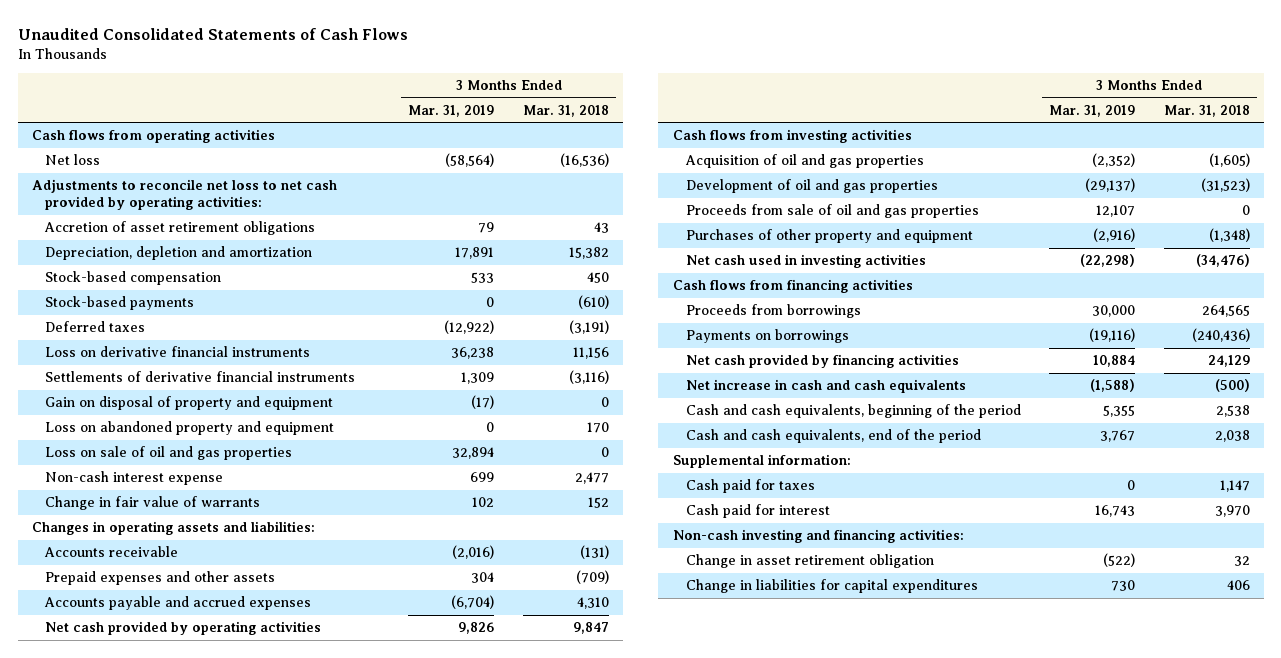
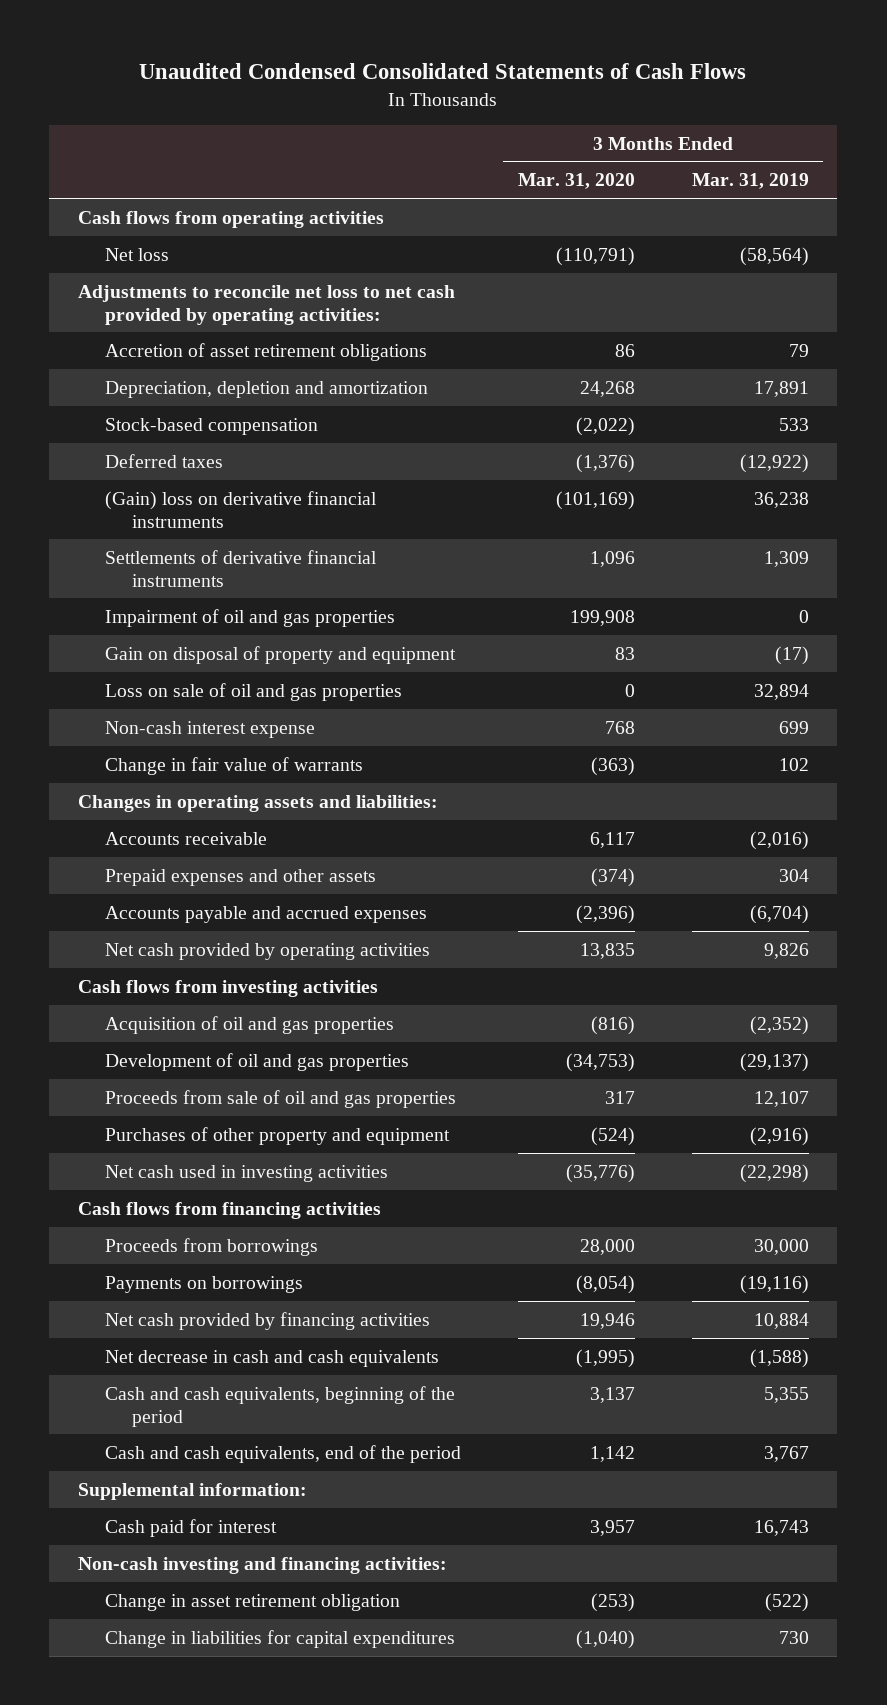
[17,27,408,40] Unaudited Consolidated Statements of Cash Flows -> [139,63,747,80] Unaudited Condensed Consolidated Statements of Cash Flows
[522,104,609,117] Mar. 31, 2018 -> none
none -> [517,173,635,190] Mar. 31, 2020
[45,296,195,311] Stock-based payments -> none
[45,346,311,358] Loss on derivative financial instruments -> [104,490,377,528] (Gain) loss on derivative financial instruments
none -> [104,608,395,627] Impairment of oil and gas properties
[45,421,335,436] Loss on abandoned property and equipment -> none
[685,379,966,394] Net increase in cash and cash equivalents -> [104,1349,439,1367] Net decrease in cash and cash equivalents
[685,479,815,494] Cash paid for taxes -> none

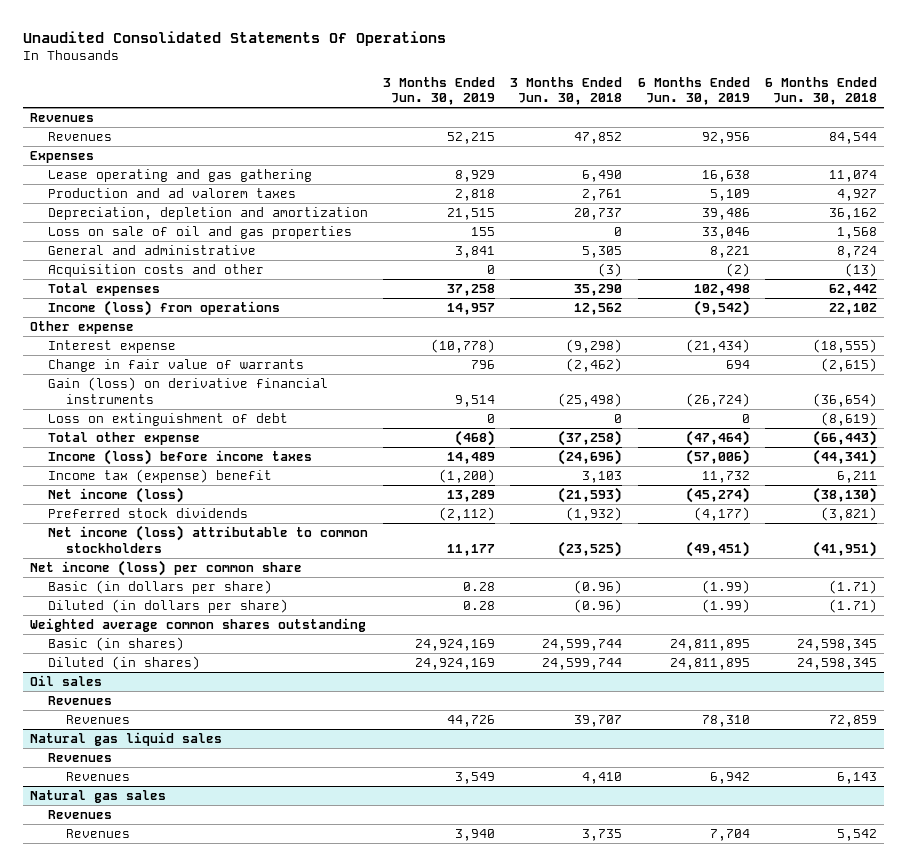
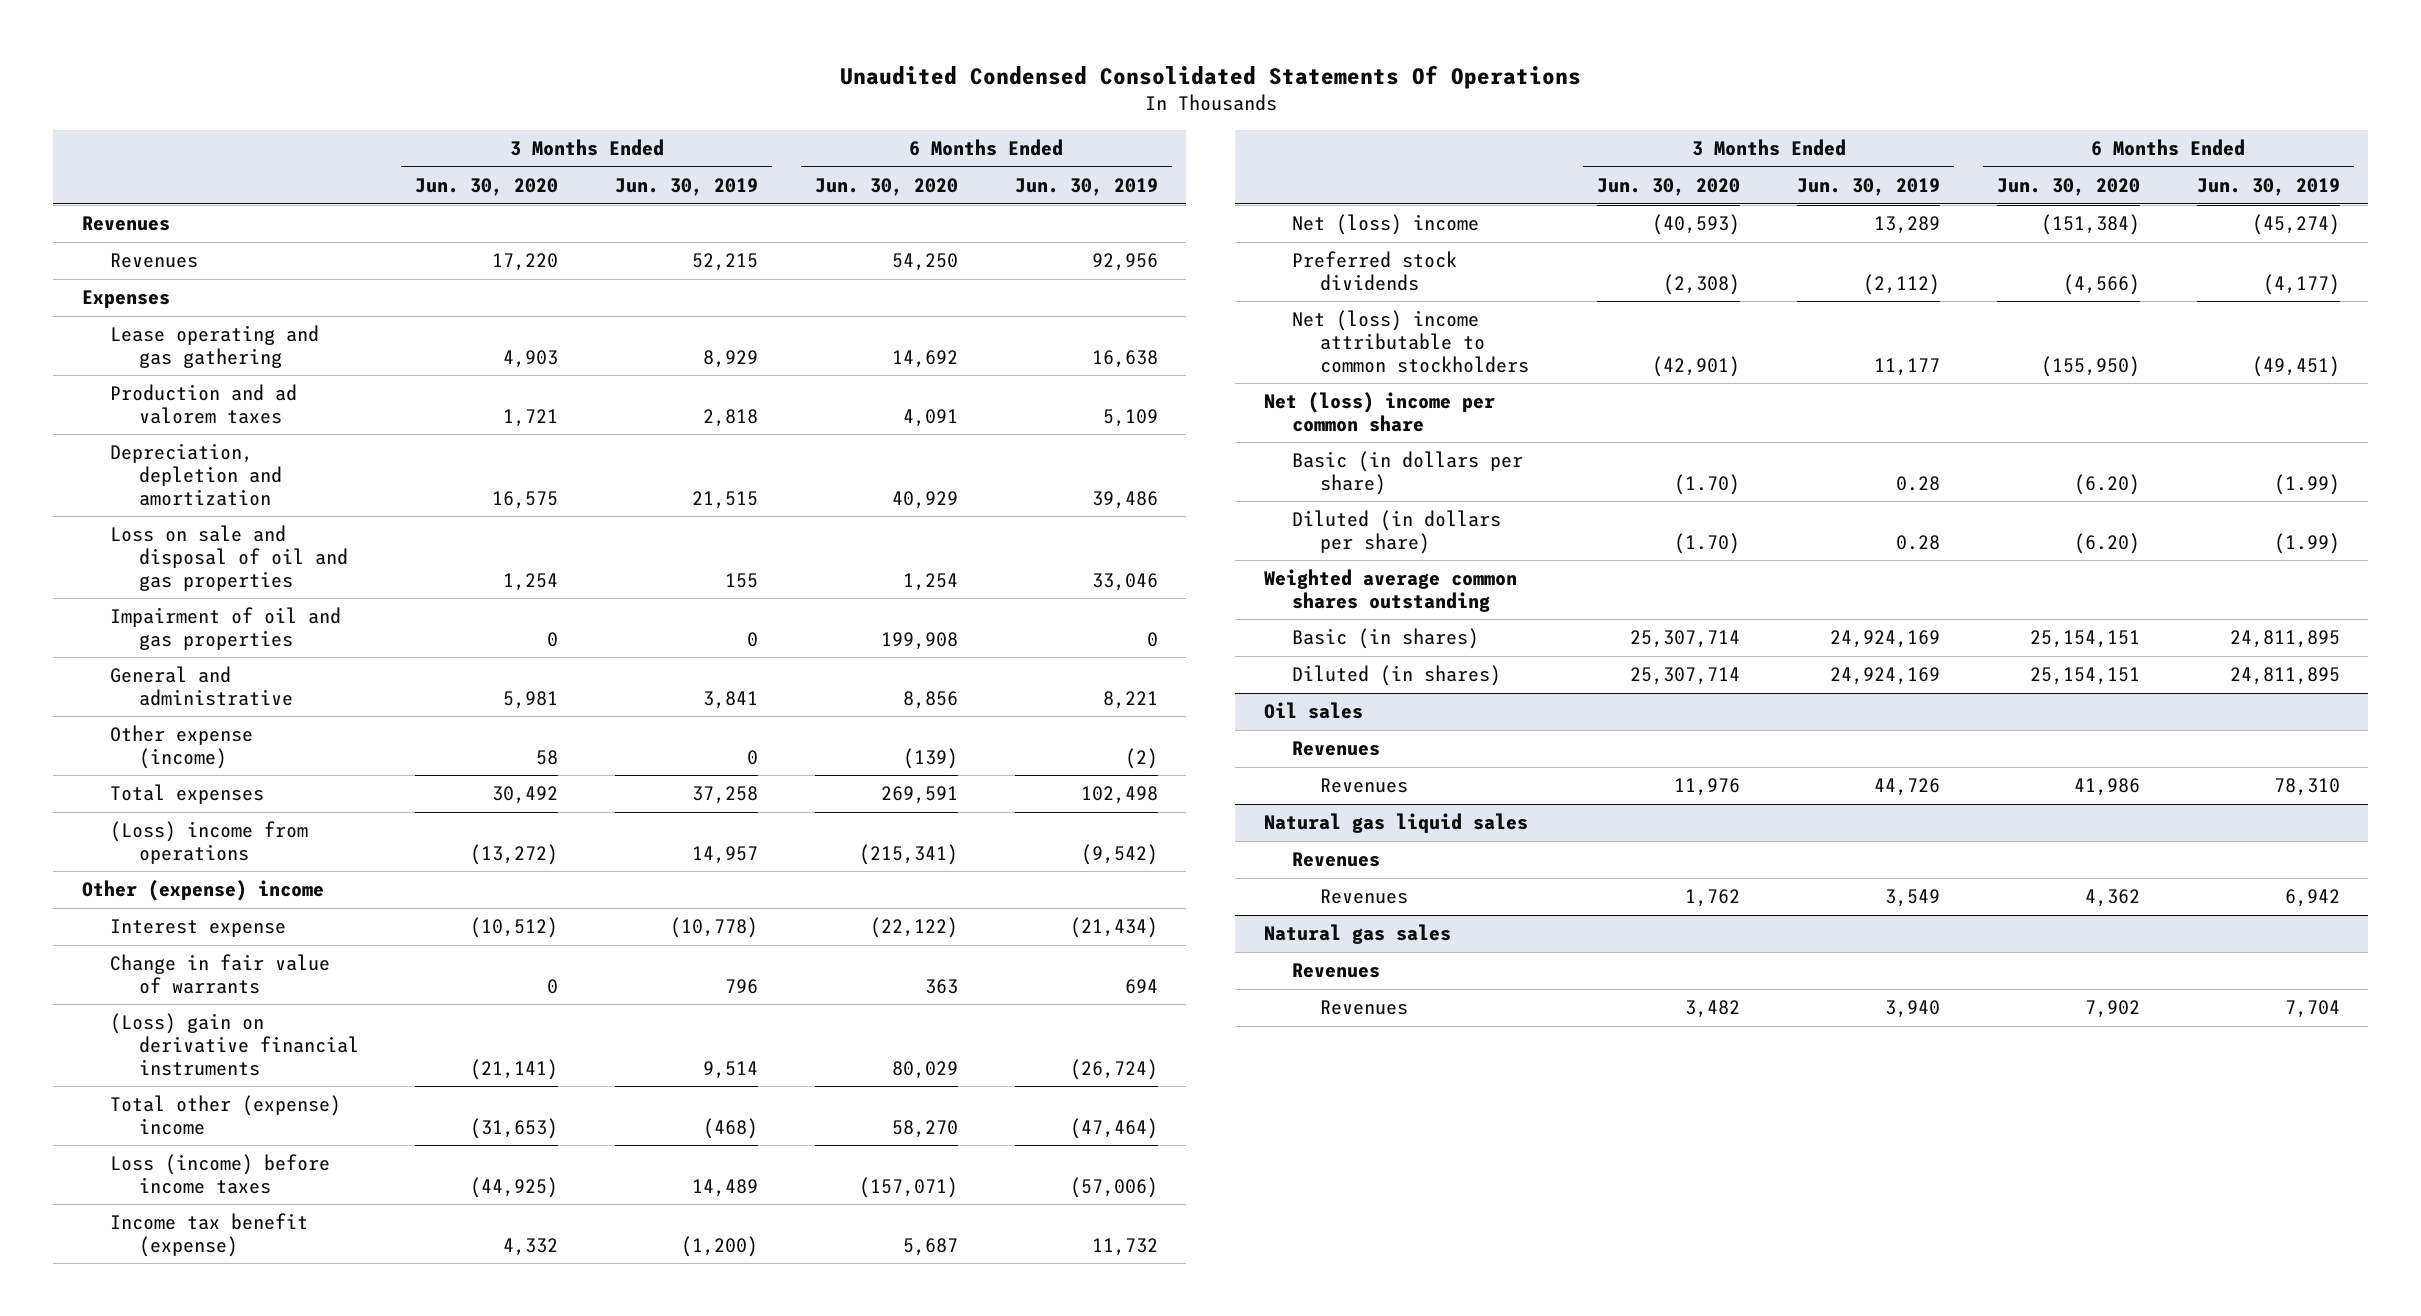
[22,30,446,46] Unaudited Consolidated Statements Of Operations -> [839,64,1581,89] Unaudited Condensed Consolidated Statements Of Operations
[510,76,623,106] 3 Months Ended Jun. 30, 2018 -> none
[764,76,877,106] 6 Months Ended Jun. 30, 2018 -> none
none -> [415,178,559,197] Jun. 30, 2020
none -> [814,178,958,197] Jun. 30, 2020
[48,226,353,240] Loss on sale of oil and gas properties -> [110,525,348,591] Loss on sale and disposal of oil and gas properties
none -> [110,607,342,650] Impairment of oil and gas properties
[48,264,265,278] Acquisition costs and other -> [110,725,254,769] Other expense (income)
[48,300,281,317] Income (loss) from operations -> [110,821,309,864] (Loss) income from operations
[30,321,135,335] Other expense -> [81,880,324,902] Other (expense) income
[48,413,289,427] Loss on extinguishment of debt -> none
[48,377,329,404] Gain (loss) on derivative financial instruments -> [110,1013,359,1076] (Loss) gain on derivative financial instruments
[48,432,201,446] Total other expense -> [110,1095,342,1135] Total other (expense) income
[48,449,313,466] Income (loss) before income taxes -> [110,1154,331,1194] Loss (income) before income taxes
[48,469,273,484] Income tax (expense) benefit -> [110,1213,309,1257] Income tax benefit (expense)
[48,487,185,504] Net income (loss) -> [1292,214,1480,236] Net (loss) income
[48,525,369,553] Net income (loss) attributable to common stockholders -> [1292,310,1530,373] Net (loss) income attributable to common stockholders
[30,560,303,577] Net income (loss) per common share -> [1263,392,1495,432] Net (loss) income per common share

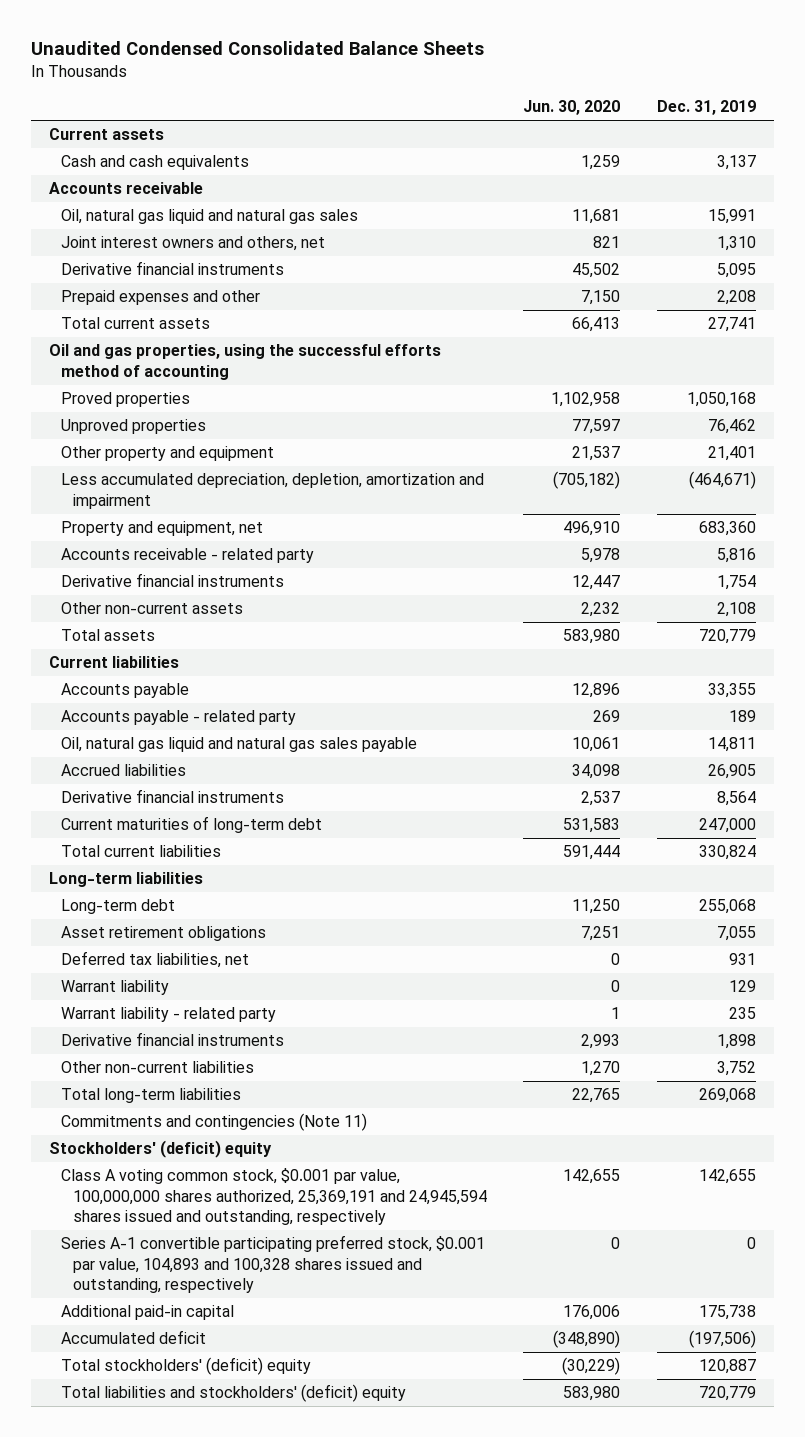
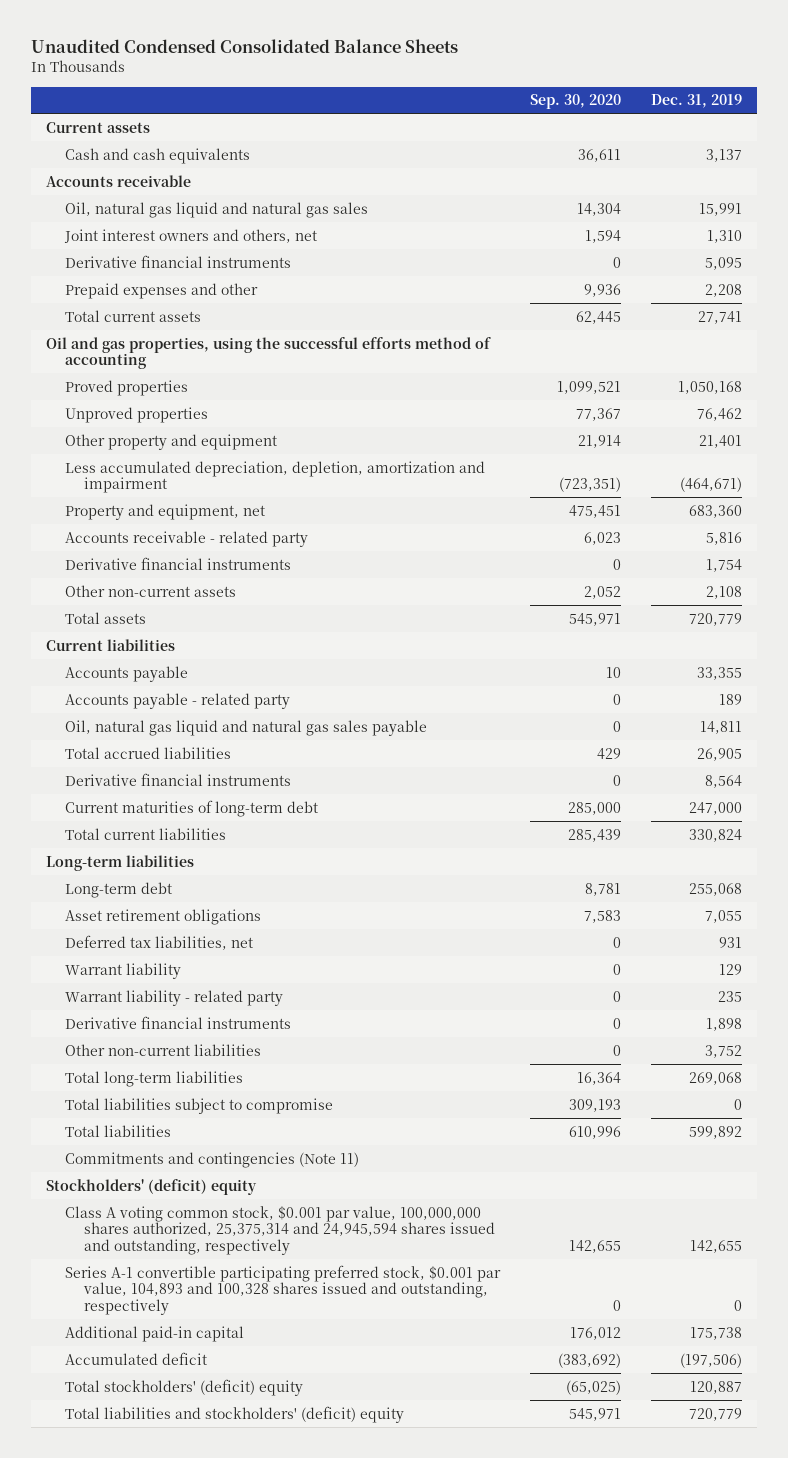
[523,100,621,116] Jun. 30, 2020 -> none
none -> [529,94,621,110] Sep. 30, 2020
[60,764,186,777] Accrued liabilities -> [65,746,232,759] Total accrued liabilities
none -> [65,1097,334,1114] Total liabilities subject to compromise
none -> [65,1124,172,1137] Total liabilities
[60,1168,487,1226] Class A voting common stock, $0.001 par value, 100,000,000 shares authorized, 25,369,191 and 24,945,594 shares issued and outstanding, respectively -> [65,1205,495,1255] Class A voting common stock, $0.001 par value, 100,000,000 shares authorized, 25,375,314 and 24,945,594 shares issued and outstanding, respectively

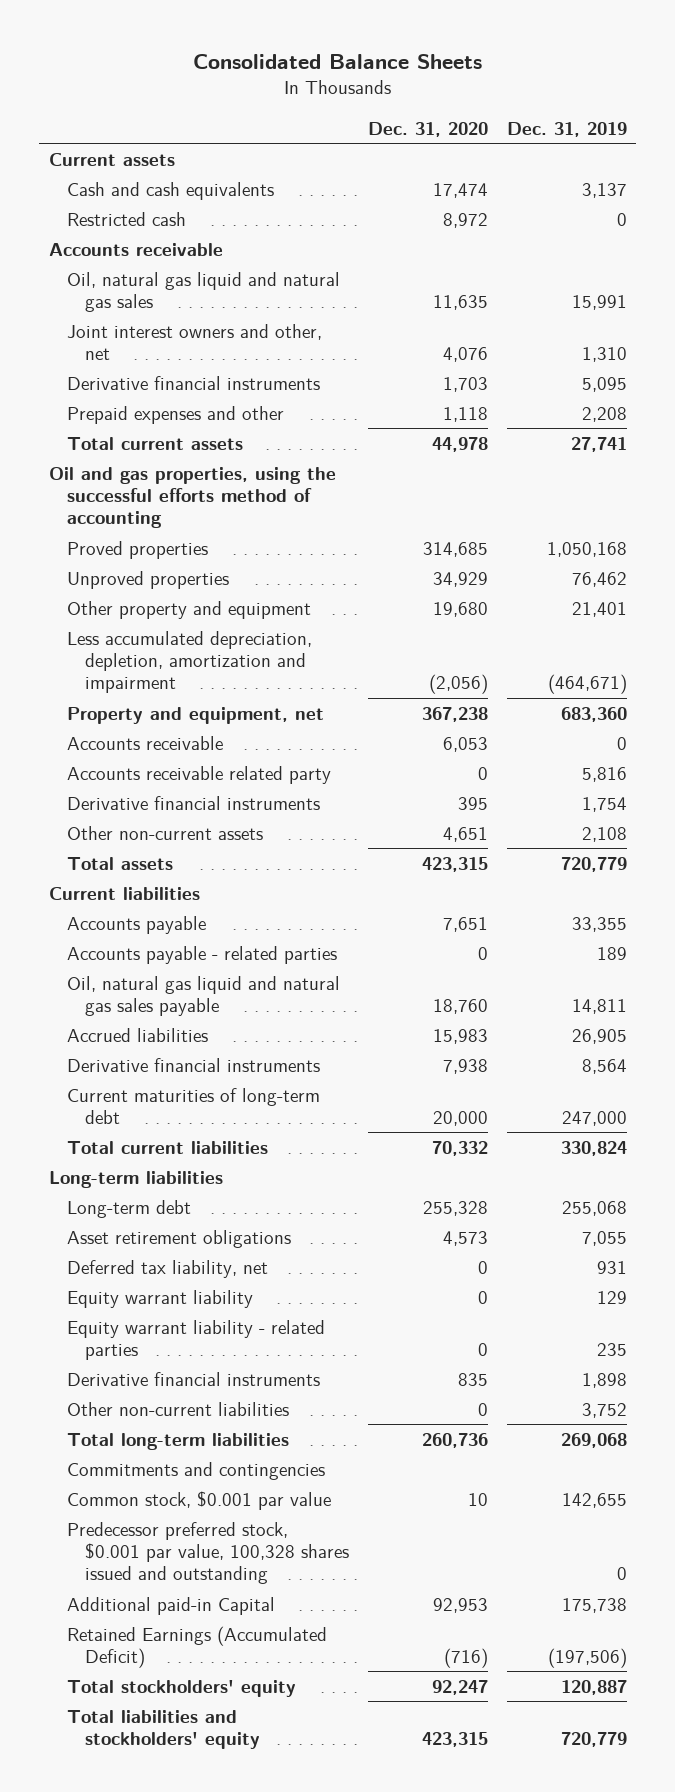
[31,39,459,54] Unaudited Condensed Consolidated Balance Sheets -> [192,53,482,69] Consolidated Balance Sheets
[529,94,621,110] Sep. 30, 2020 -> none
none -> [367,121,488,137] Dec. 31, 2020
none -> [66,211,186,226] Restricted cash
[64,228,318,243] Joint interest owners and others, net -> [66,323,322,360] Joint interest owners and other, net
none -> [66,735,223,750] Accounts receivable
[65,530,309,547] Accounts receivable - related party -> [66,765,331,784] Accounts receivable related party
[65,692,291,709] Accounts payable - related party -> [66,945,337,964] Accounts payable - related parties
[65,746,232,759] Total accrued liabilities -> [66,1027,208,1042] Accrued liabilities
[65,934,254,950] Deferred tax liabilities, net -> [66,1259,268,1278] Deferred tax liability, net
[65,962,182,979] Warrant liability -> [66,1289,253,1308] Equity warrant liability
[65,989,284,1006] Warrant liability - related party -> [66,1319,325,1360] Equity warrant liability - related parties
[65,1097,334,1114] Total liabilities subject to compromise -> none
[65,1124,172,1137] Total liabilities -> none
[46,1178,258,1195] Stockholders' (deficit) equity -> none
[65,1151,360,1168] Commitments and contingencies (Note 11) -> [66,1461,325,1480] Commitments and contingencies
[65,1205,495,1255] Class A voting common stock, $0.001 par value, 100,000,000 shares authorized, 25,375,314 and 24,945,594 shares issued and outstanding, respectively -> [66,1490,331,1510] Common stock, $0.001 par value
[65,1264,502,1315] Series A-1 convertible participating preferred stock, $0.001 par value, 104,893 and 100,328 shares issued and outstanding, respectively -> [66,1521,349,1585] Predecessor preferred stock, $0.001 par value, 100,328 shares issued and outstanding
[65,1325,245,1342] Additional paid-in capital -> [66,1596,275,1615] Additional paid-in Capital
[65,1351,208,1365] Accumulated deficit -> [66,1625,327,1668] Retained Earnings (Accumulated Deficit)
[65,1378,304,1396] Total stockholders' (deficit) equity -> [66,1679,296,1697] Total stockholders' equity
[65,1405,405,1423] Total liabilities and stockholders' (deficit) equity -> [66,1709,260,1749] Total liabilities and stockholders' equity

